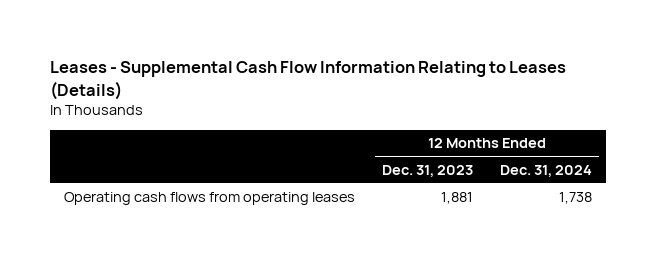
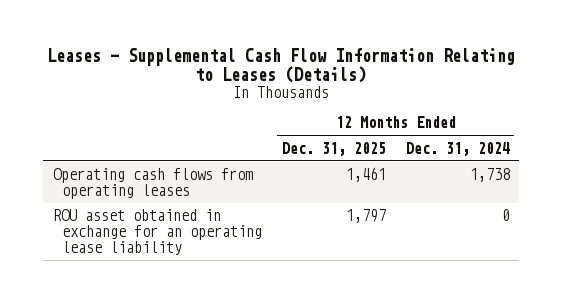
[382,164,474,177] Dec. 31, 2023 -> none
none -> [281,141,386,156] Dec. 31, 2025
none -> [52,209,262,256] ROU asset obtained in exchange for an operating lease liability

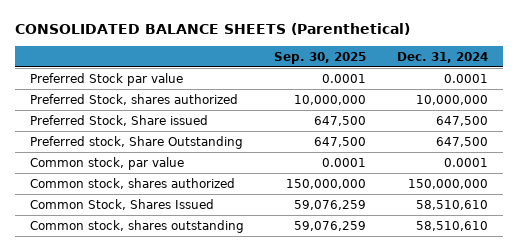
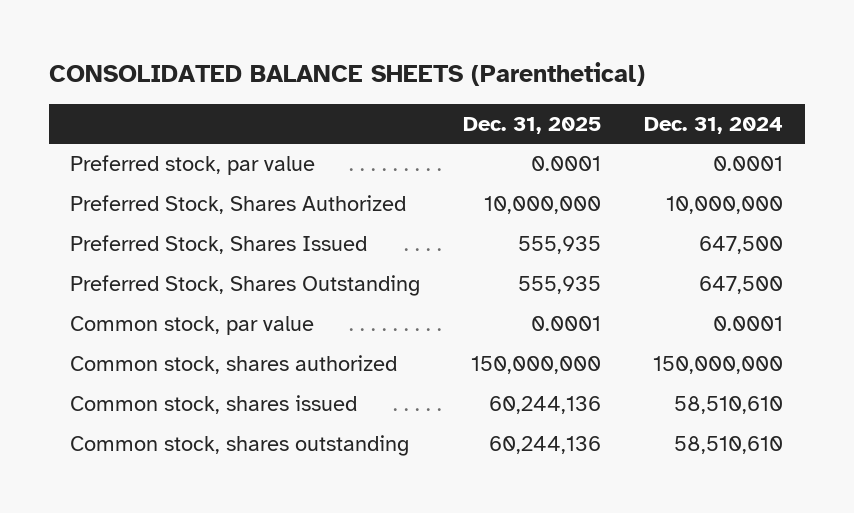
[274,51,367,64] Sep. 30, 2025 -> none
none -> [463,116,602,134] Dec. 31, 2025
[30,72,184,86] Preferred Stock par value -> [70,155,316,176] Preferred stock, par value
[30,93,239,105] Preferred Stock, shares authorized -> [70,195,407,215] Preferred Stock, Shares Authorized
[30,114,209,126] Preferred Stock, Share issued -> [70,235,368,255] Preferred Stock, Shares Issued
[30,135,244,149] Preferred stock, Share Outstanding -> [70,275,421,297] Preferred Stock, Shares Outstanding
[30,198,215,210] Common Stock, Shares Issued -> [70,395,358,415] Common stock, shares issued

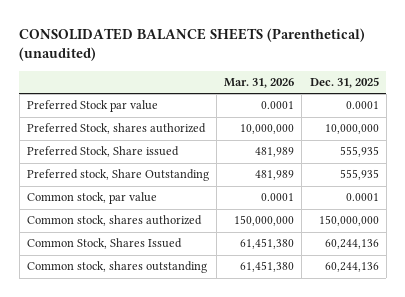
[49,62,646,87] CONSOLIDATED BALANCE SHEETS (Parenthetical) -> [19,27,366,62] CONSOLIDATED BALANCE SHEETS (Parenthetical) (unaudited)
[644,116,784,134] Dec. 31, 2024 -> none
none -> [224,78,295,89] Mar. 31, 2026
[70,155,316,176] Preferred stock, par value -> [26,100,158,113] Preferred Stock par value
[70,195,407,215] Preferred Stock, Shares Authorized -> [26,123,206,135] Preferred Stock, shares authorized
[70,235,368,255] Preferred Stock, Shares Issued -> [26,146,179,158] Preferred Stock, Share issued
[70,275,421,297] Preferred Stock, Shares Outstanding -> [26,169,209,182] Preferred stock, Share Outstanding
[70,395,358,415] Common stock, shares issued -> [26,238,182,250] Common Stock, Shares Issued

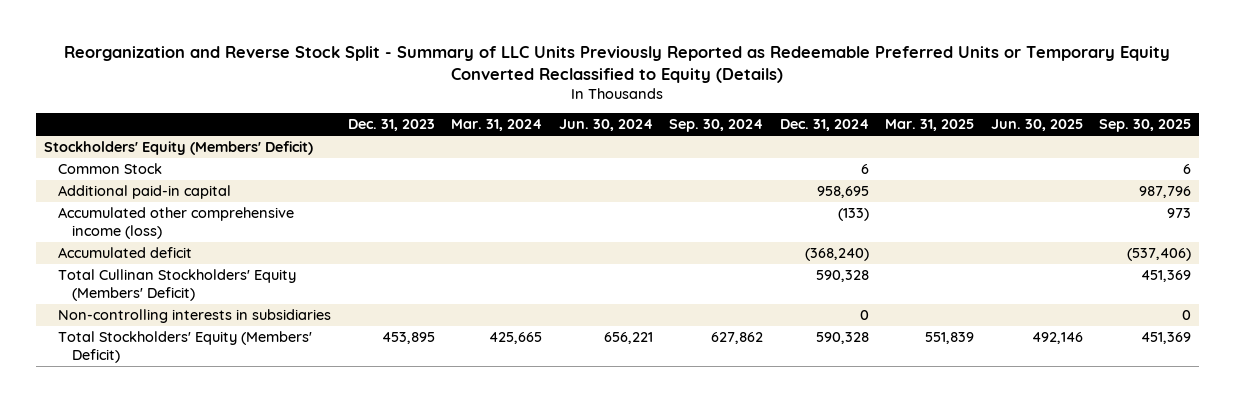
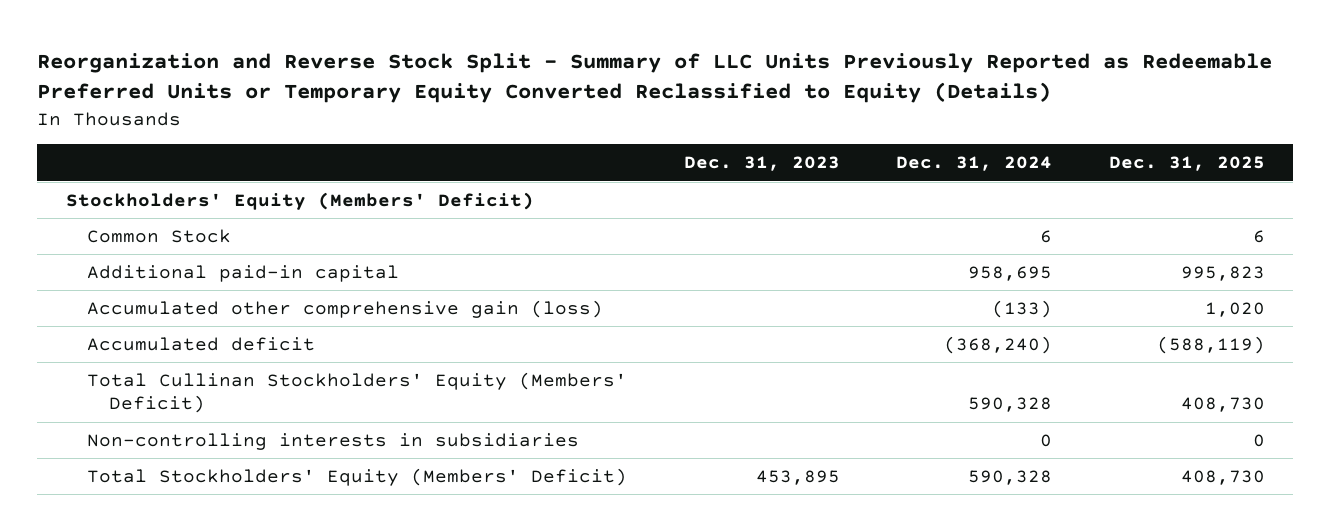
[451,119,543,132] Mar. 31, 2024 -> none
[558,119,653,132] Jun. 30, 2024 -> none
[669,119,764,133] Sep. 30, 2024 -> none
[885,119,975,132] Mar. 31, 2025 -> none
[990,119,1083,132] Jun. 30, 2025 -> none
[1099,119,1192,133] Sep. 30, 2025 -> none
none -> [1108,156,1265,172] Dec. 31, 2025
[58,206,295,239] Accumulated other comprehensive income (loss) -> [87,299,604,318] Accumulated other comprehensive gain (loss)

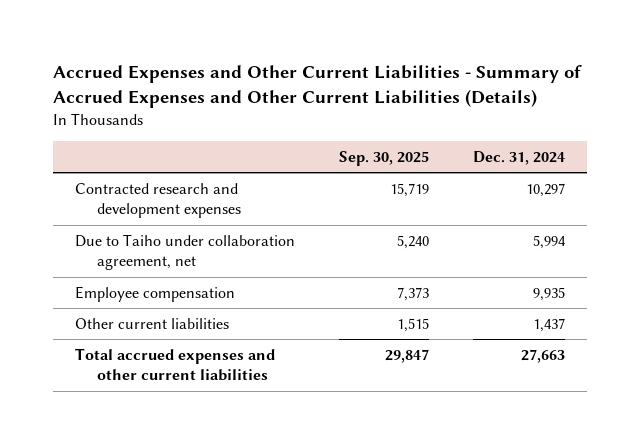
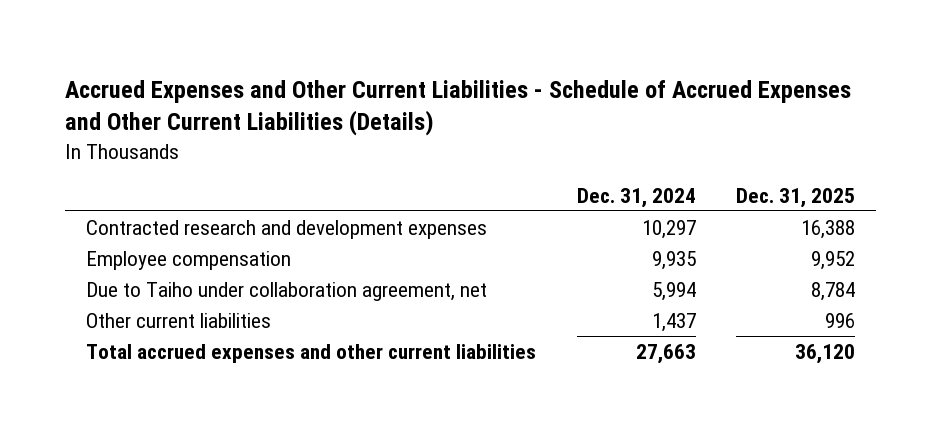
[53,65,583,109] Accrued Expenses and Other Current Liabilities - Summary of Accrued Expenses and Other Current Liabilities (Details) -> [65,79,852,137] Accrued Expenses and Other Current Liabilities - Schedule of Accrued Expenses and Other Current Liabilities (Details)
[338,150,429,166] Sep. 30, 2025 -> none
none -> [736,187,856,208] Dec. 31, 2025
[75,233,296,271] Due to Taiho under collaboration agreement, net -> [85,281,487,301] Due to Taiho under collaboration agreement, net

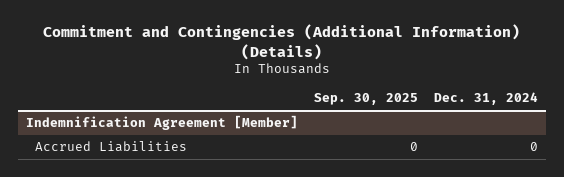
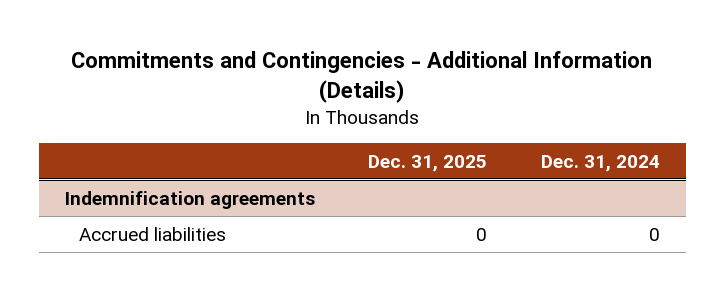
[43,24,521,60] Commitment and Contingencies (Additional Information) (Details) -> [71,51,653,103] Commitments and Contingencies - Additional Information (Details)
[314,93,419,106] Sep. 30, 2025 -> none
none -> [368,154,488,172] Dec. 31, 2025
[26,115,299,131] Indemnification Agreement [Member] -> [65,190,316,209] Indemnification agreements
[34,141,187,153] Accrued Liabilities -> [78,226,226,241] Accrued liabilities

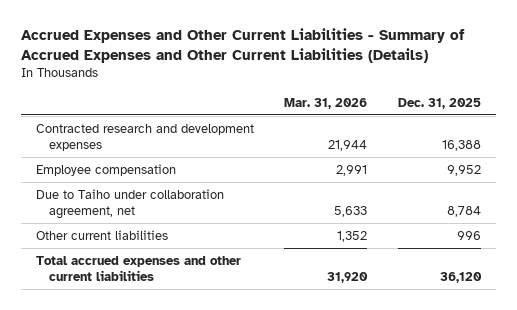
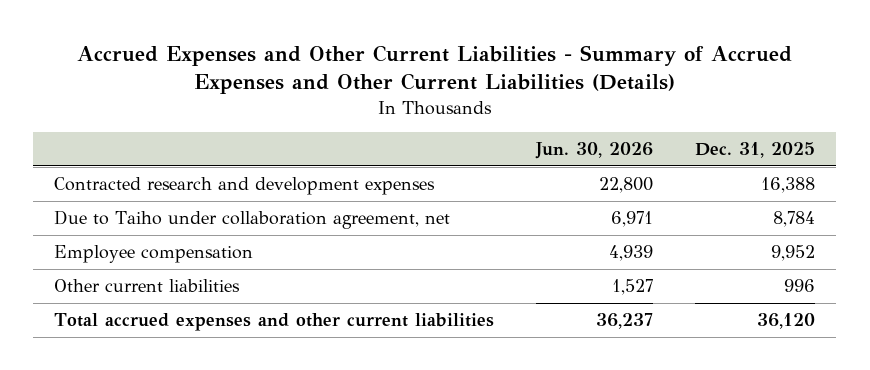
[284,97,368,109] Mar. 31, 2026 -> none
none -> [535,142,654,160] Jun. 30, 2026
[35,163,176,176] Employee compensation -> [54,245,254,264] Employee compensation

